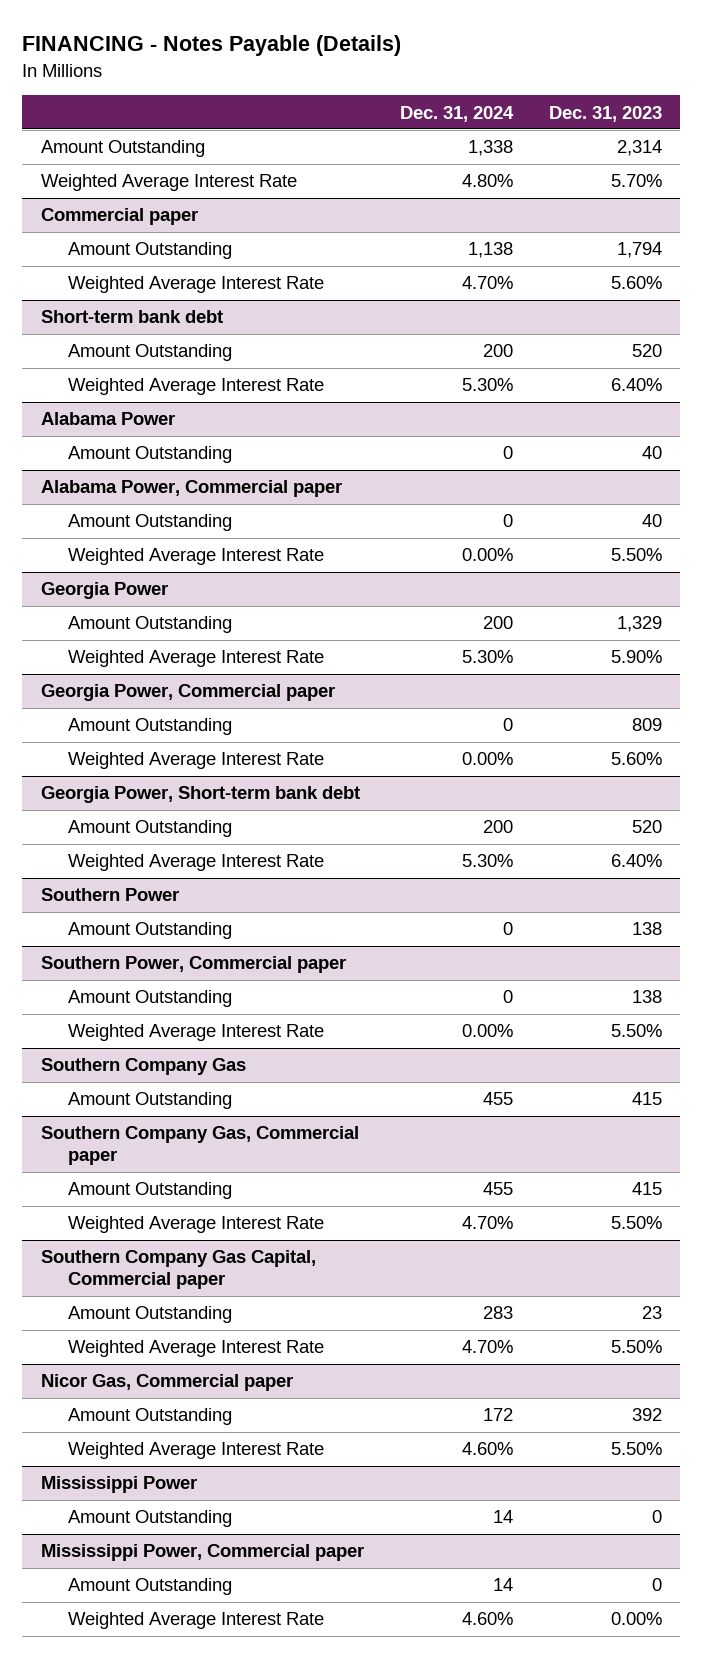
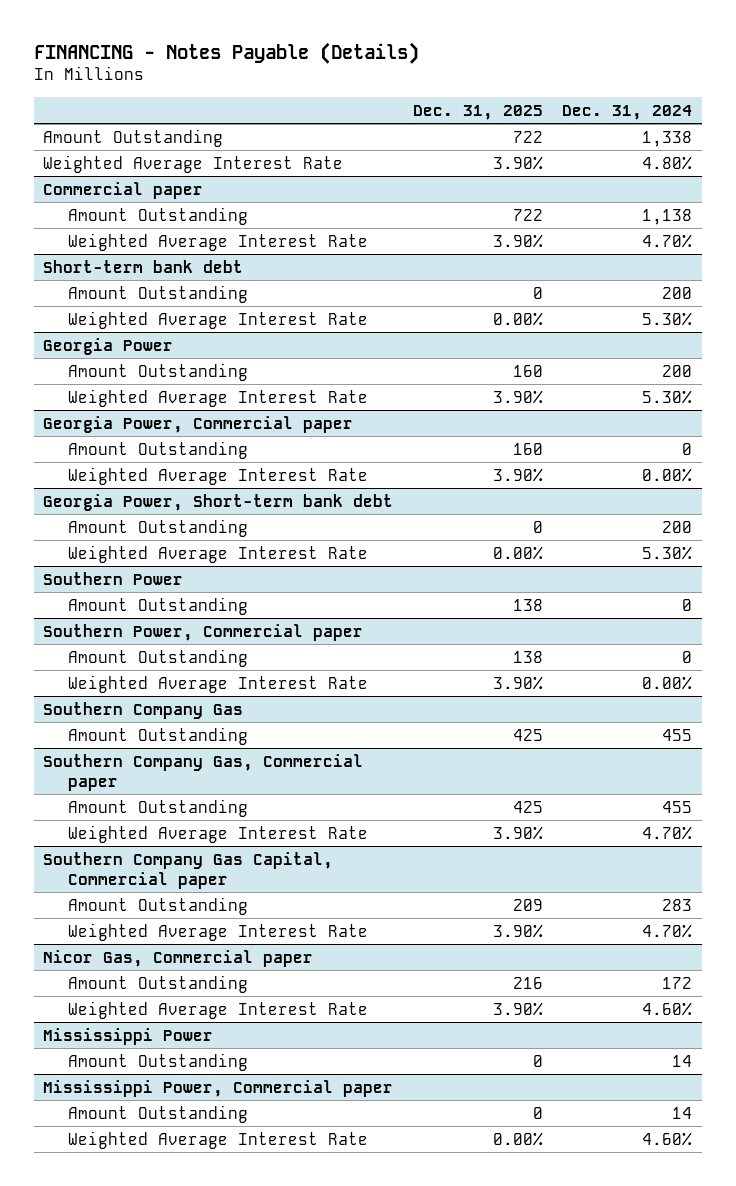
[549,105,663,122] Dec. 31, 2023 -> none
none -> [412,104,543,120] Dec. 31, 2025
[40,412,175,426] Alabama Power -> none
[67,446,232,464] Amount Outstanding -> none
[40,480,342,498] Alabama Power, Commercial paper -> none
[67,514,232,532] Amount Outstanding -> none
[67,548,324,566] Weighted Average Interest Rate -> none

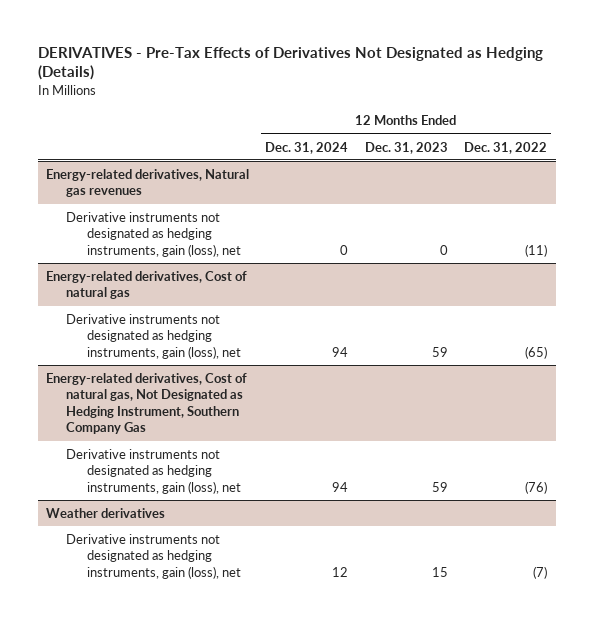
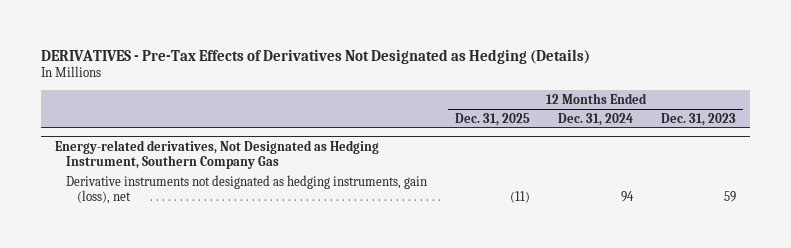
[464,141,548,154] Dec. 31, 2022 -> none
none -> [454,112,530,126] Dec. 31, 2025
[45,168,249,198] Energy-related derivatives, Natural gas revenues -> none
[66,211,241,257] Derivative instruments not designated as hedging instruments, gain (loss), net -> none
[45,270,247,300] Energy-related derivatives, Cost of natural gas -> none
[66,313,241,359] Derivative instruments not designated as hedging instruments, gain (loss), net -> none
[45,372,247,435] Energy-related derivatives, Cost of natural gas, Not Designated as Hedging Instrument, Southern Company Gas -> [55,139,380,170] Energy-related derivatives, Not Designated as Hedging Instrument, Southern Company Gas
[45,507,165,518] Weather derivatives -> none
[66,533,241,579] Derivative instruments not designated as hedging instruments, gain (loss), net -> none

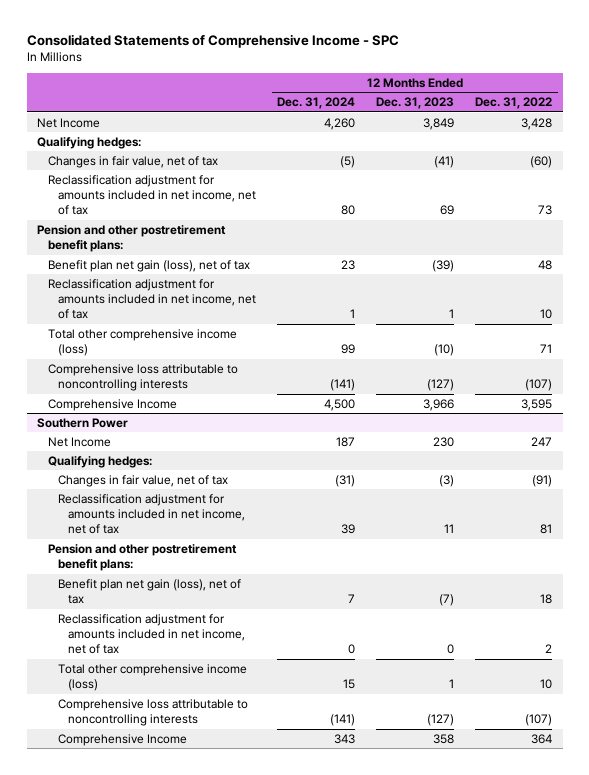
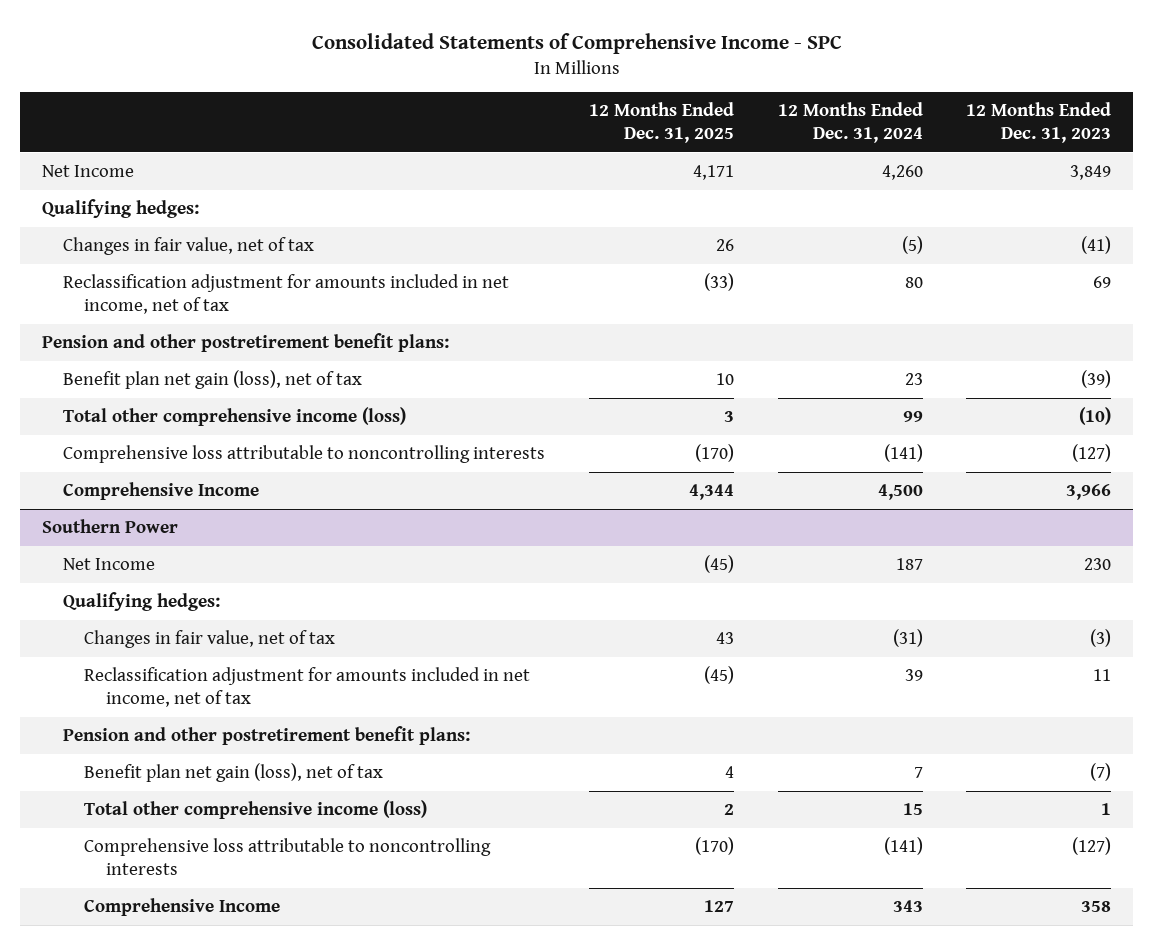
[475,97,553,110] Dec. 31, 2022 -> none
none -> [588,102,734,144] 12 Months Ended Dec. 31, 2025
[47,278,256,320] Reclassification adjustment for amounts included in net income, net of tax -> none
[57,613,246,655] Reclassification adjustment for amounts included in net income, net of tax -> none

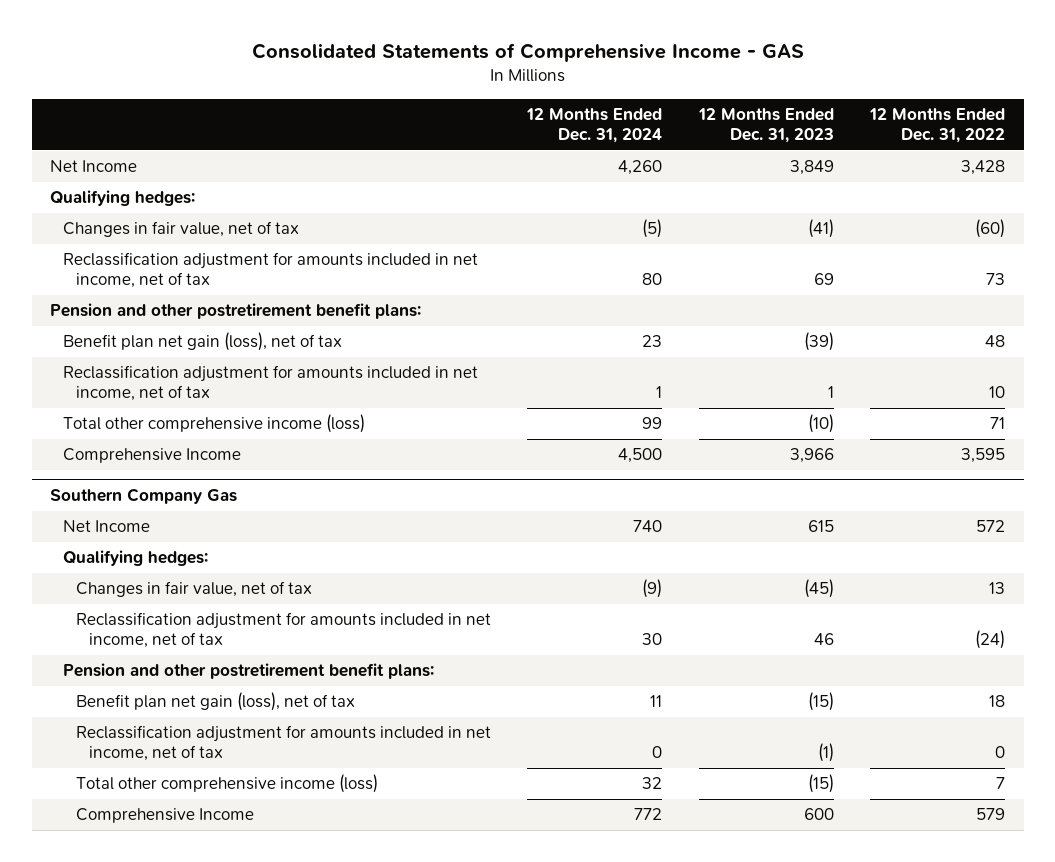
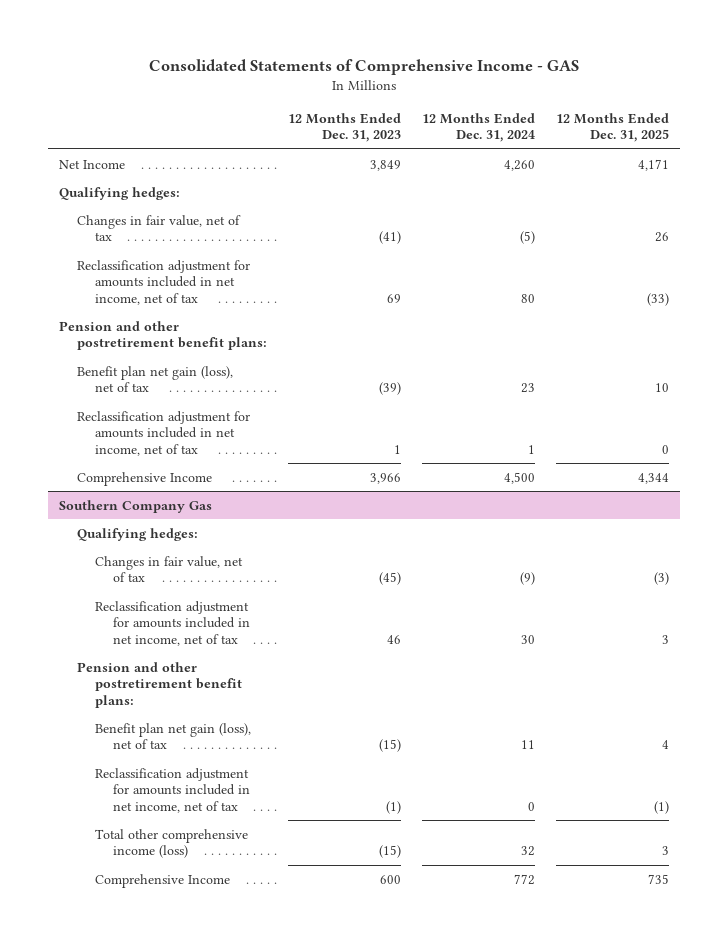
[869,108,1006,143] 12 Months Ended Dec. 31, 2022 -> none
none -> [556,112,670,143] 12 Months Ended Dec. 31, 2025
[62,414,365,434] Total other comprehensive income (loss) -> none
[62,520,150,533] Net Income -> none

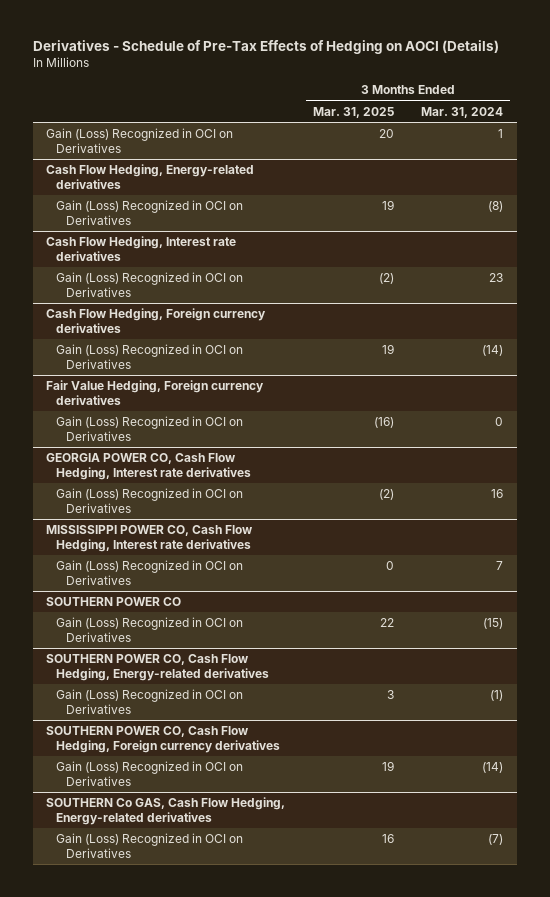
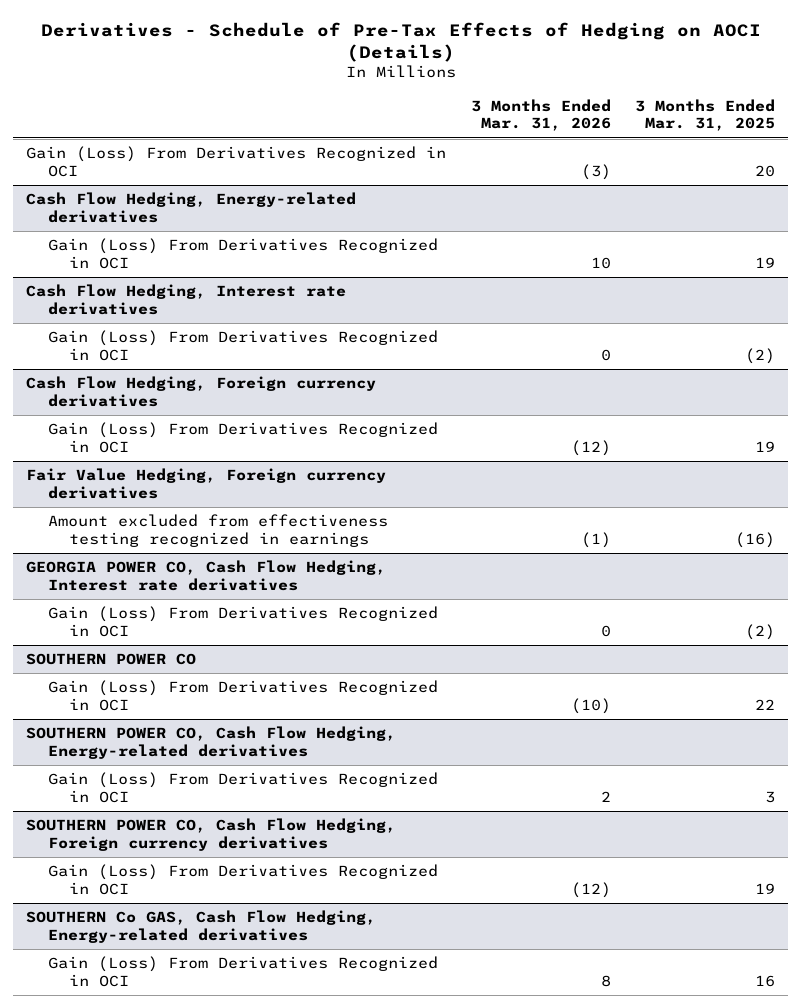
[421,106,504,118] Mar. 31, 2024 -> none
none -> [470,99,611,132] 3 Months Ended Mar. 31, 2026
[46,128,234,153] Gain (Loss) Recognized in OCI on Derivatives -> [25,146,446,177] Gain (Loss) From Derivatives Recognized in OCI
[56,200,244,225] Gain (Loss) Recognized in OCI on Derivatives -> [47,238,438,269] Gain (Loss) From Derivatives Recognized in OCI
[56,272,244,297] Gain (Loss) Recognized in OCI on Derivatives -> [47,330,438,361] Gain (Loss) From Derivatives Recognized in OCI
[56,344,244,369] Gain (Loss) Recognized in OCI on Derivatives -> [47,422,438,453] Gain (Loss) From Derivatives Recognized in OCI
[56,416,244,441] Gain (Loss) Recognized in OCI on Derivatives -> none
none -> [47,514,388,547] Amount excluded from effectiveness testing recognized in earnings
[46,525,254,552] MISSISSIPPI POWER CO, Cash Flow Hedging, Interest rate derivatives -> none
[56,560,244,585] Gain (Loss) Recognized in OCI on Derivatives -> none
[56,488,244,513] Gain (Loss) Recognized in OCI on Derivatives -> [47,606,438,637] Gain (Loss) From Derivatives Recognized in OCI
[56,617,244,642] Gain (Loss) Recognized in OCI on Derivatives -> [47,680,438,711] Gain (Loss) From Derivatives Recognized in OCI
[56,689,244,714] Gain (Loss) Recognized in OCI on Derivatives -> [47,772,438,803] Gain (Loss) From Derivatives Recognized in OCI
[56,761,244,786] Gain (Loss) Recognized in OCI on Derivatives -> [47,864,438,895] Gain (Loss) From Derivatives Recognized in OCI
[56,833,244,858] Gain (Loss) Recognized in OCI on Derivatives -> [47,956,438,987] Gain (Loss) From Derivatives Recognized in OCI

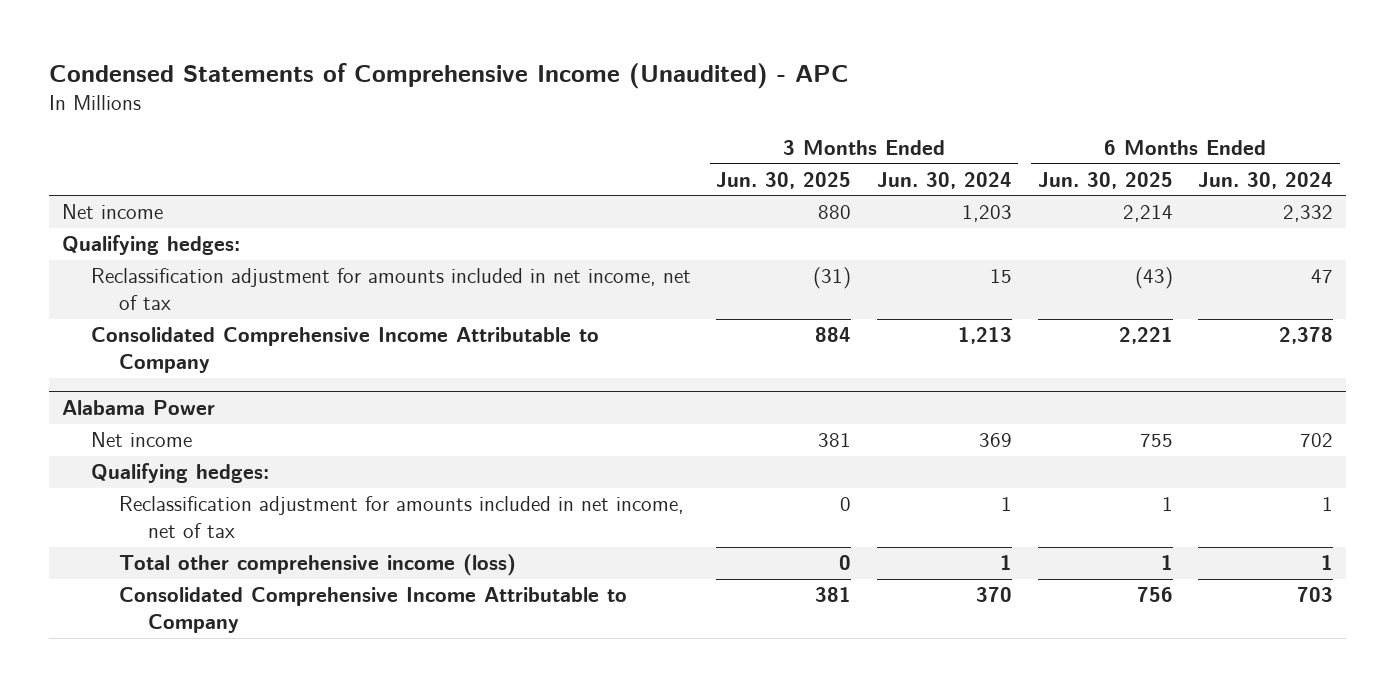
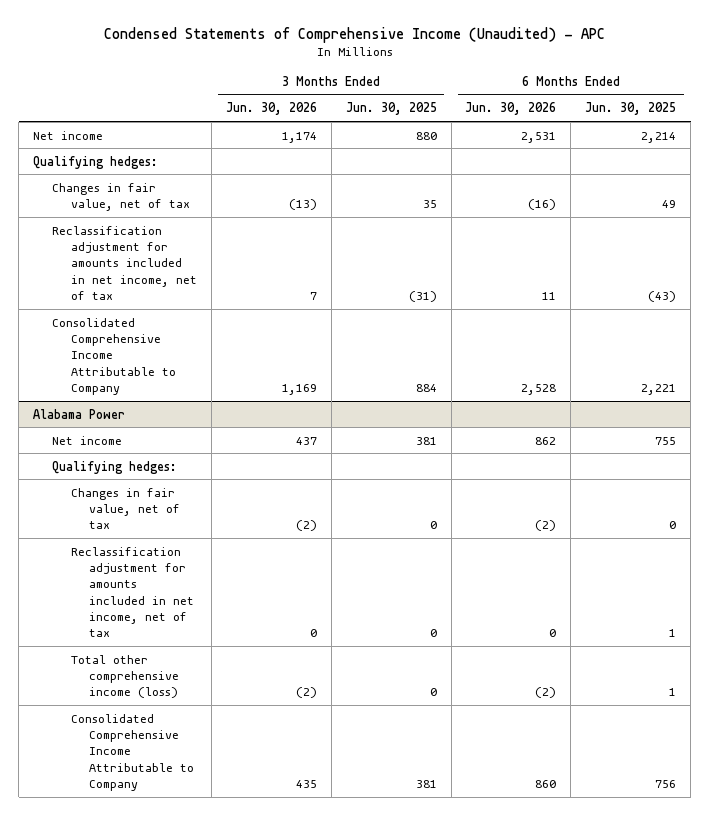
[876,171,1012,189] Jun. 30, 2024 -> none
[1198,171,1334,189] Jun. 30, 2024 -> none
none -> [225,102,317,116] Jun. 30, 2026
none -> [465,102,557,116] Jun. 30, 2026
none -> [52,182,190,211] Changes in fair value, net of tax
none -> [70,487,181,530] Changes in fair value, net of tax

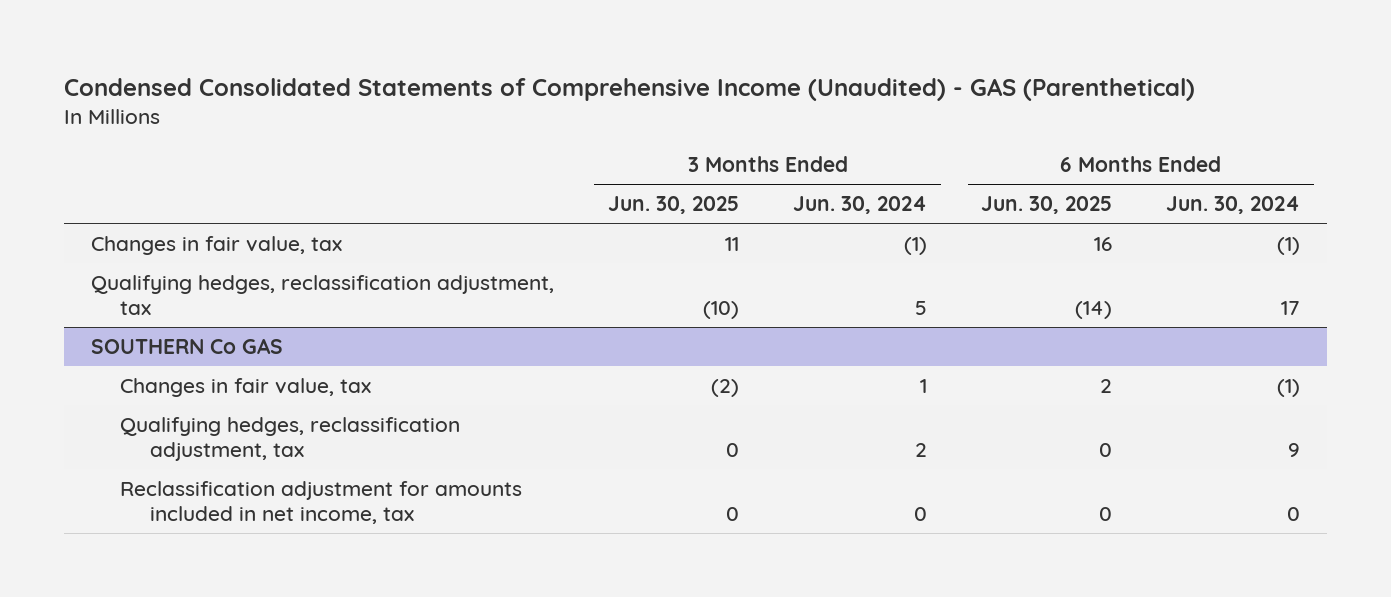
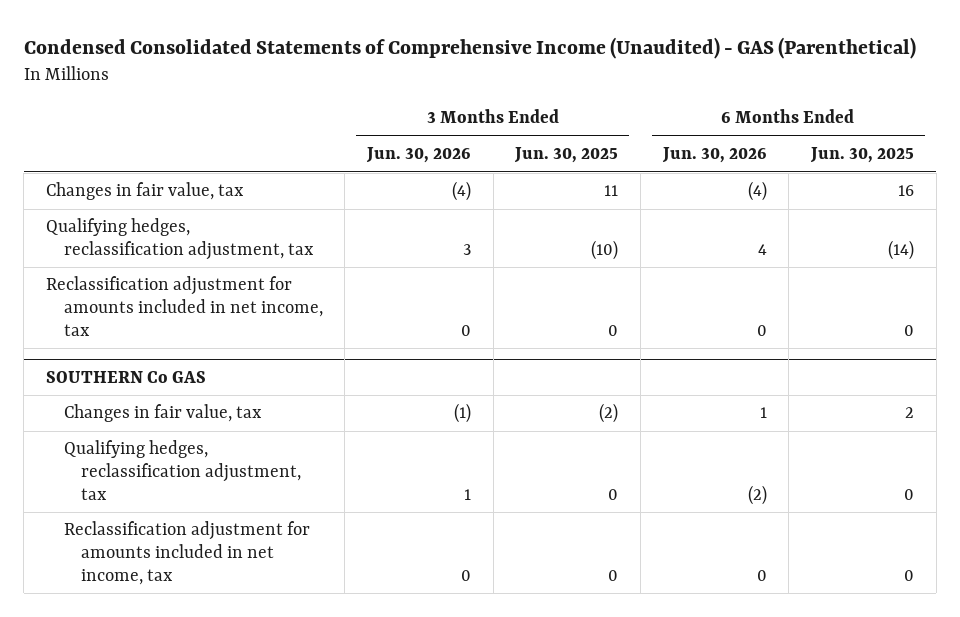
[793,195,928,214] Jun. 30, 2024 -> none
[1166,195,1301,214] Jun. 30, 2024 -> none
none -> [365,147,471,164] Jun. 30, 2026
none -> [661,147,767,164] Jun. 30, 2026
none -> [45,276,323,336] Reclassification adjustment for amounts included in net income, tax

